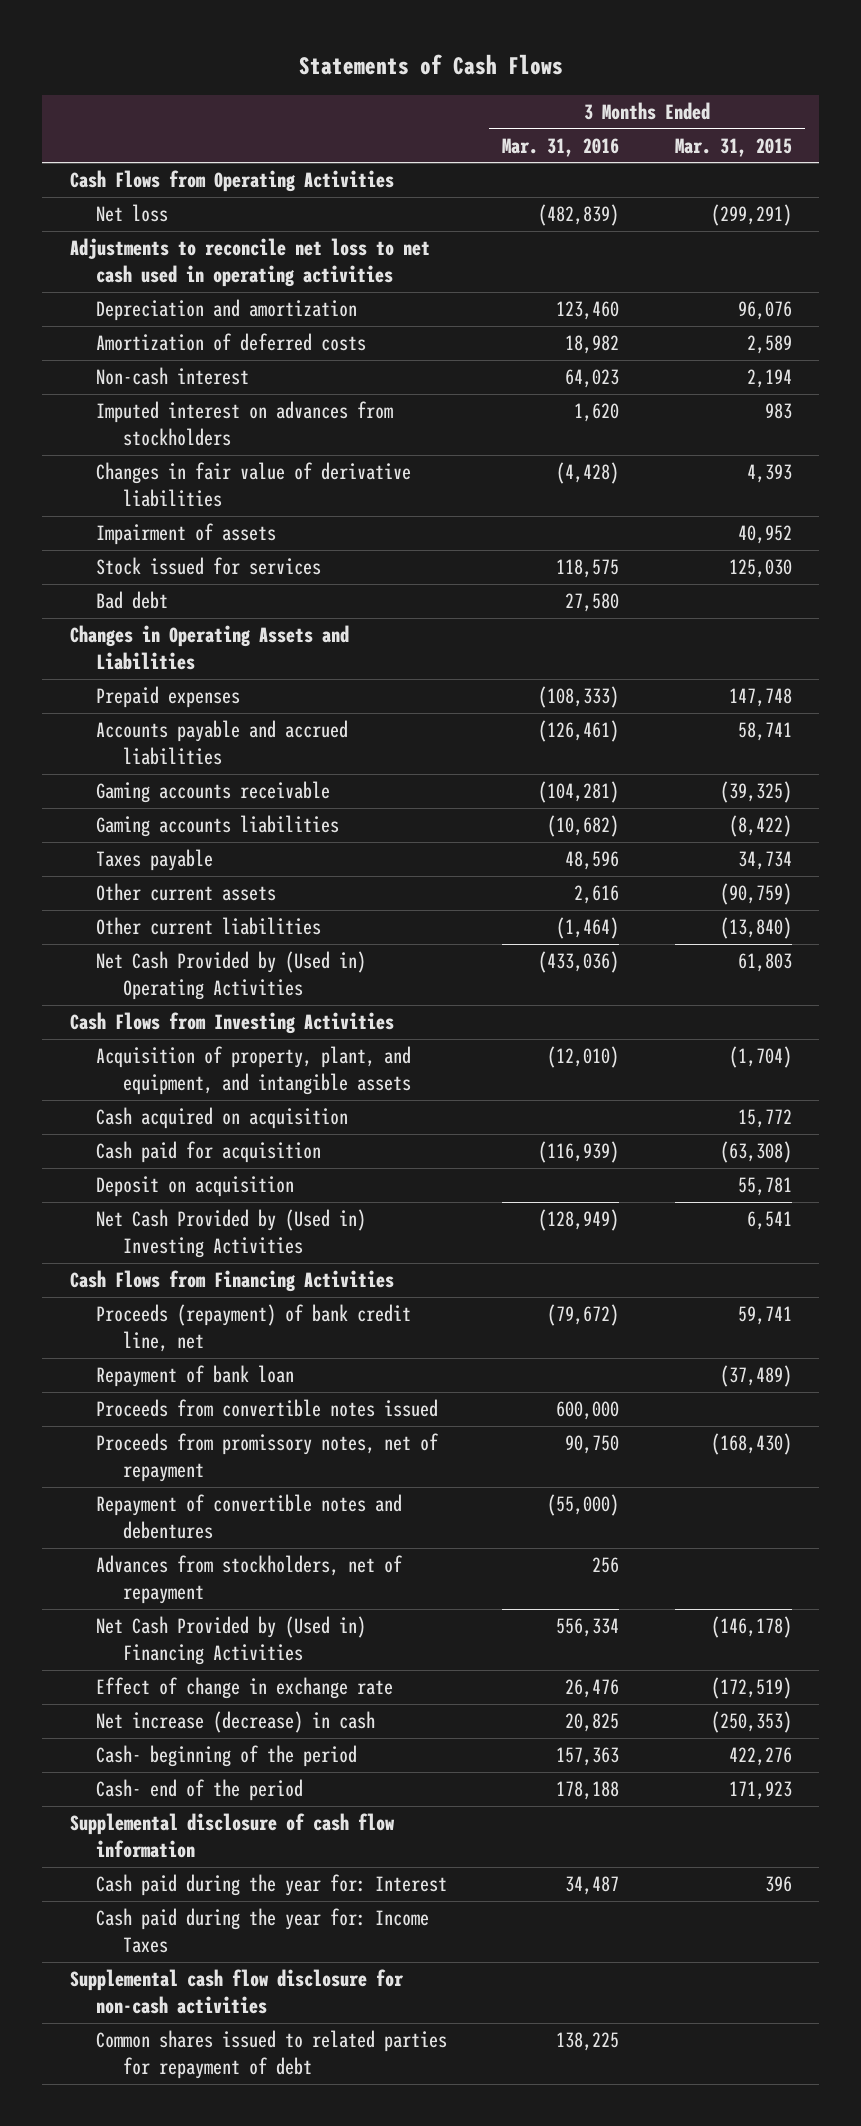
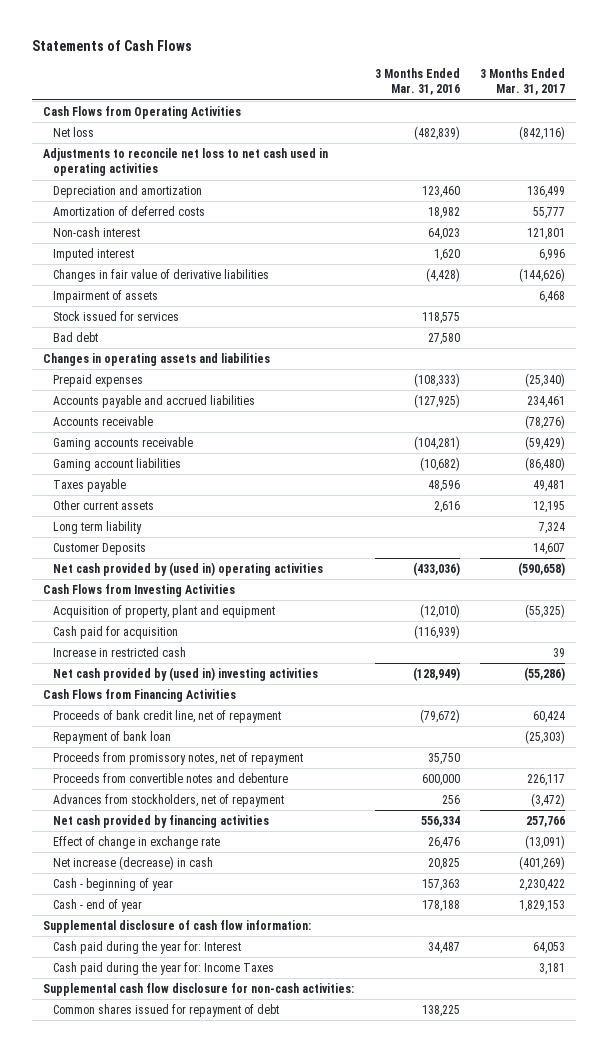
[674,137,792,157] Mar. 31, 2015 -> none
none -> [480,68,566,96] 3 Months Ended Mar. 31, 2017
[96,401,394,446] Imputed interest on advances from stockholders -> [52,247,134,261] Imputed interest
[69,625,349,670] Changes in Operating Assets and Liabilities -> [42,352,270,366] Changes in operating assets and liabilities
[538,720,620,743] (126,461) -> [413,393,460,408] (127,925)
none -> [52,415,153,426] Accounts receivable
[96,815,340,838] Gaming accounts liabilities -> [52,457,181,471] Gaming account liabilities
[96,917,322,936] Other current liabilities -> none
none -> [52,520,142,534] Long term liability
none -> [52,542,146,555] Customer Deposits
[96,951,367,1000] Net Cash Provided by (Used in) Operating Activities -> [52,561,323,576] Net cash provided by (used in) operating activities
[96,1107,349,1130] Cash acquired on acquisition -> none
[96,1046,412,1095] Acquisition of property, plant, and equipment, and intangible assets -> [52,604,275,618] Acquisition of property, plant and equipment
[96,1176,295,1198] Deposit on acquisition -> none
none -> [52,646,186,657] Increase in restricted cash
[96,1209,367,1258] Net Cash Provided by (Used in) Investing Activities -> [52,666,318,681] Net cash provided by (used in) investing activities
[96,1304,412,1352] Proceeds (repayment) of bank credit line, net -> [52,709,281,723] Proceeds of bank credit line, net of repayment
[96,1399,439,1418] Proceeds from convertible notes issued -> none
[565,1435,620,1455] 90,750 -> [427,752,460,765] 35,750
[96,1494,403,1539] Repayment of convertible notes and debentures -> [52,772,288,783] Proceeds from convertible notes and debenture
[547,1494,620,1517] (55,000) -> [421,773,460,786] 600,000
[96,1616,367,1665] Net Cash Provided by (Used in) Financing Activities -> [52,814,269,828] Net cash provided by financing activities
[96,1745,358,1768] Cash- beginning of the period -> [52,877,173,891] Cash - beginning of year
[96,1779,304,1802] Cash- end of the period -> [52,898,142,912] Cash - end of year
[69,1813,395,1858] Supplemental disclosure of cash flow information -> [42,919,311,933] Supplemental disclosure of cash flow information:
[69,1969,404,2014] Supplemental cash flow disclosure for non-cash activities -> [42,982,354,996] Supplemental cash flow disclosure for non-cash activities:
[96,2030,448,2079] Common shares issued to related parties for repayment of debt -> [52,1003,279,1017] Common shares issued for repayment of debt

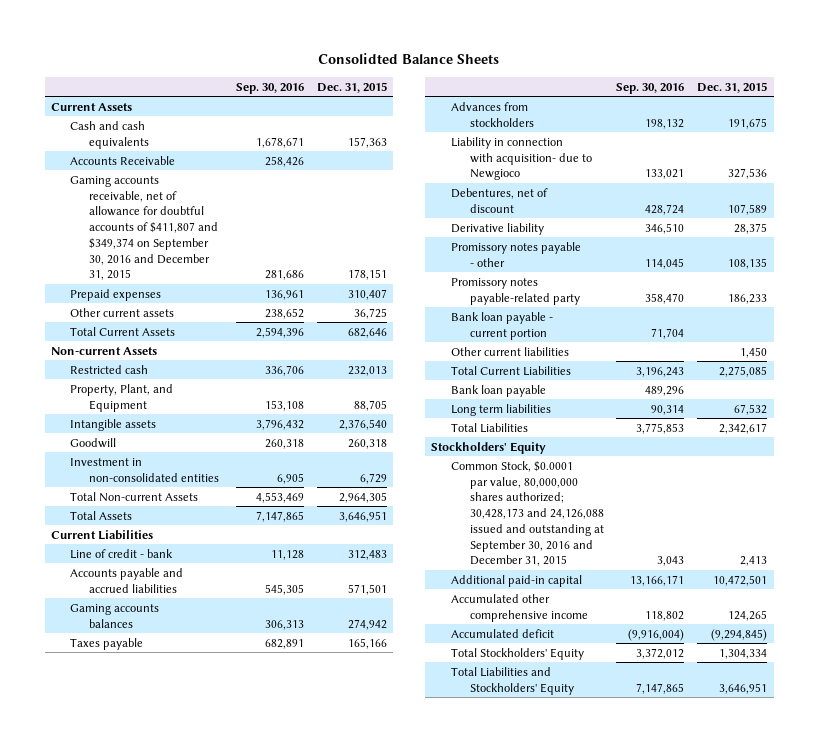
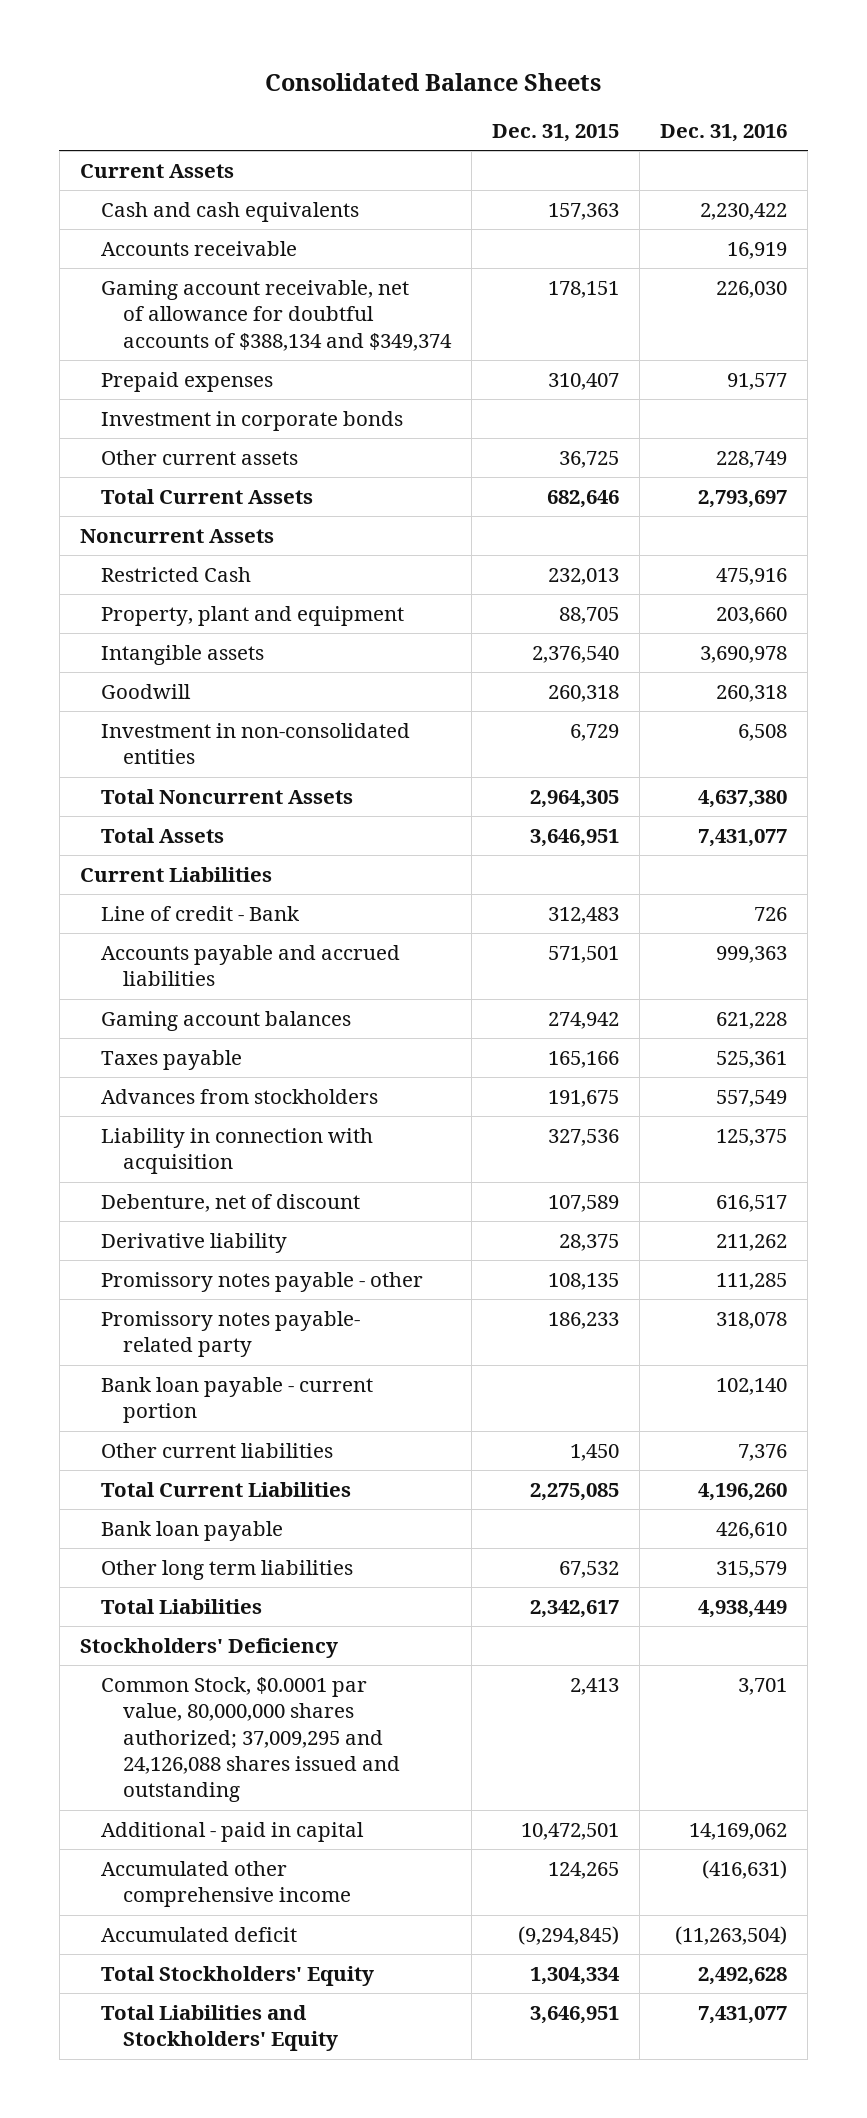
[318,53,500,65] Consolidted Balance Sheets -> [265,72,602,91] Consolidated Balance Sheets
[235,82,304,94] Sep. 30, 2016 -> none
none -> [659,124,787,143] Dec. 31, 2016
[70,155,176,165] Accounts Receivable -> [101,240,298,256] Accounts receivable
[70,175,219,281] Gaming accounts receivable, net of allowance for doubtful accounts of $411,807 and $349,374 on September 30, 2016 and December 31, 2015 -> [101,279,452,351] Gaming account receivable, net of allowance for doubtful accounts of $388,134 and $349,374
none -> [101,410,404,431] Investment in corporate bonds
[50,346,157,355] Non-current Assets -> [79,528,274,543] Noncurrent Assets
[70,364,149,374] Restricted cash -> [101,566,252,582] Restricted Cash
[70,383,174,412] Property, Plant, and Equipment -> [101,605,405,626] Property, plant and equipment
[70,491,199,502] Total Non-current Assets -> [101,788,354,804] Total Noncurrent Assets
[70,548,174,559] Line of credit - bank -> [101,905,301,921] Line of credit - Bank
[70,603,160,628] Gaming accounts balances -> [101,1010,352,1031] Gaming account balances
[450,136,592,181] Liability in connection with acquisition- due to Newgioco -> [101,1127,374,1175] Liability in connection with acquisition
[450,187,548,213] Debentures, net of discount -> [101,1193,361,1212] Debenture, net of discount
[450,277,580,305] Promissory notes payable-related party -> [101,1310,361,1358] Promissory notes payable- related party
[450,403,551,416] Long term liabilities -> [101,1559,354,1580] Other long term liabilities
[431,441,547,454] Stockholders' Equity -> [79,1637,338,1658] Stockholders' Deficiency
[450,460,604,567] Common Stock, $0.0001 par value, 80,000,000 shares authorized; 30,428,173 and 24,126,088 issued and outstanding at September 30, 2016 and December 31, 2015 -> [101,1676,400,1803] Common Stock, $0.0001 par value, 80,000,000 shares authorized; 37,009,295 and 24,126,088 shares issued and outstanding
[450,574,582,587] Additional paid-in capital -> [101,1821,365,1842] Additional - paid in capital

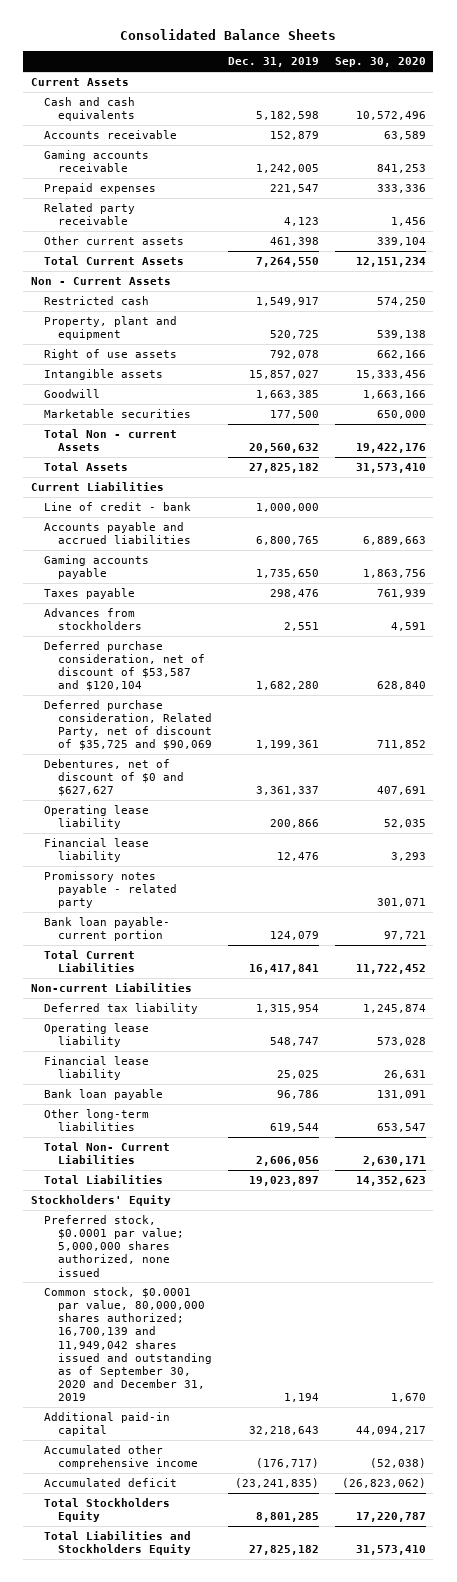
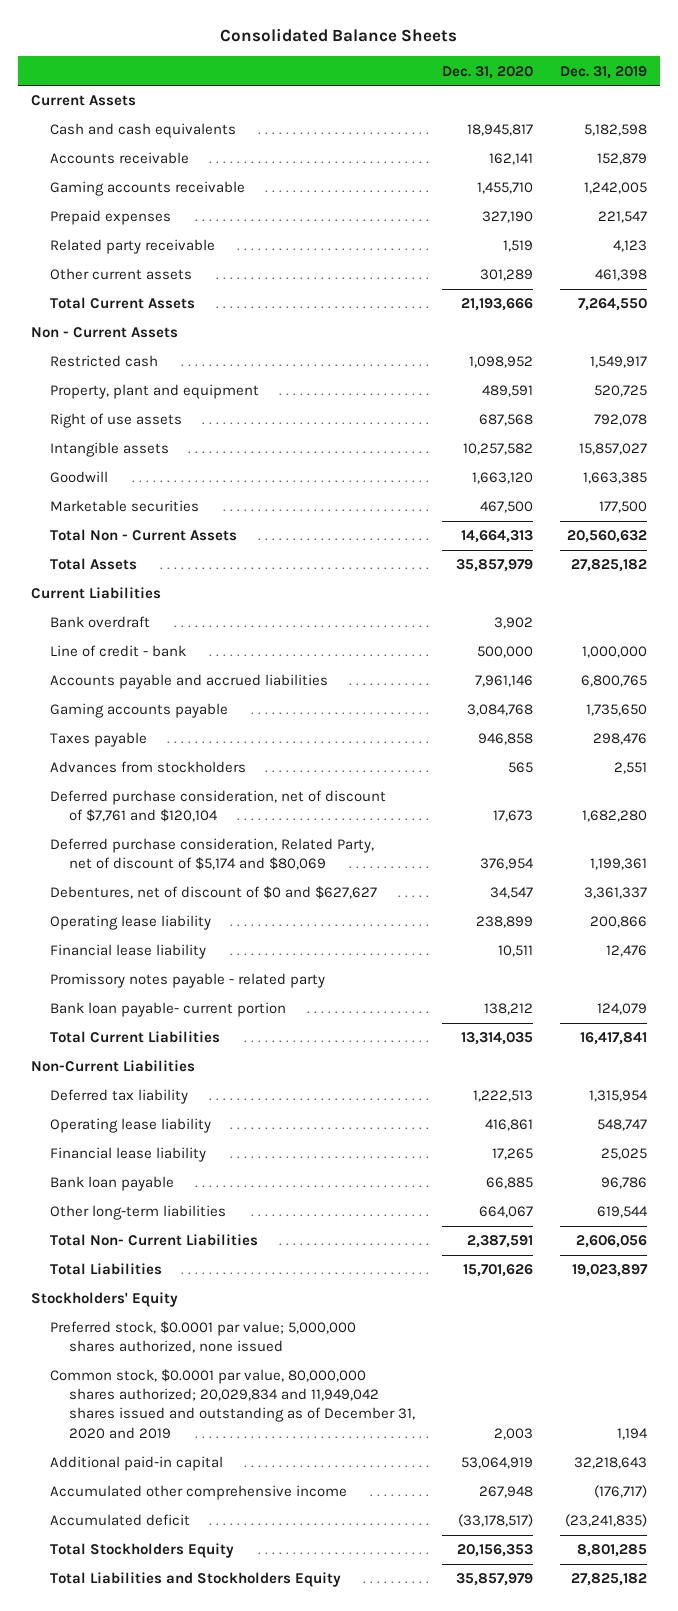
[334,57,426,68] Sep. 30, 2020 -> none
none -> [441,65,533,79] Dec. 31, 2020
[44,428,178,452] Total Non - current Assets -> [50,529,238,542] Total Non - Current Assets
none -> [50,616,151,629] Bank overdraft
[44,640,205,692] Deferred purchase consideration, net of discount of $53,587 and $120,104 -> [50,790,387,823] Deferred purchase consideration, net of discount of $7,761 and $120,104
[44,699,212,751] Deferred purchase consideration, Related Party, net of discount of $35,725 and $90,069 -> [50,838,375,871] Deferred purchase consideration, Related Party, net of discount of $5,174 and $80,069
[31,982,193,992] Non-current Liabilities -> [31,1060,196,1073] Non-Current Liabilities
[44,1286,212,1402] Common stock, $0.0001 par value, 80,000,000 shares authorized; 16,700,139 and 11,949,042 shares issued and outstanding as of September 30, 2020 and December 31, 2019 -> [50,1369,416,1439] Common stock, $0.0001 par value, 80,000,000 shares authorized; 20,029,834 and 11,949,042 shares issued and outstanding as of December 31, 2020 and 2019

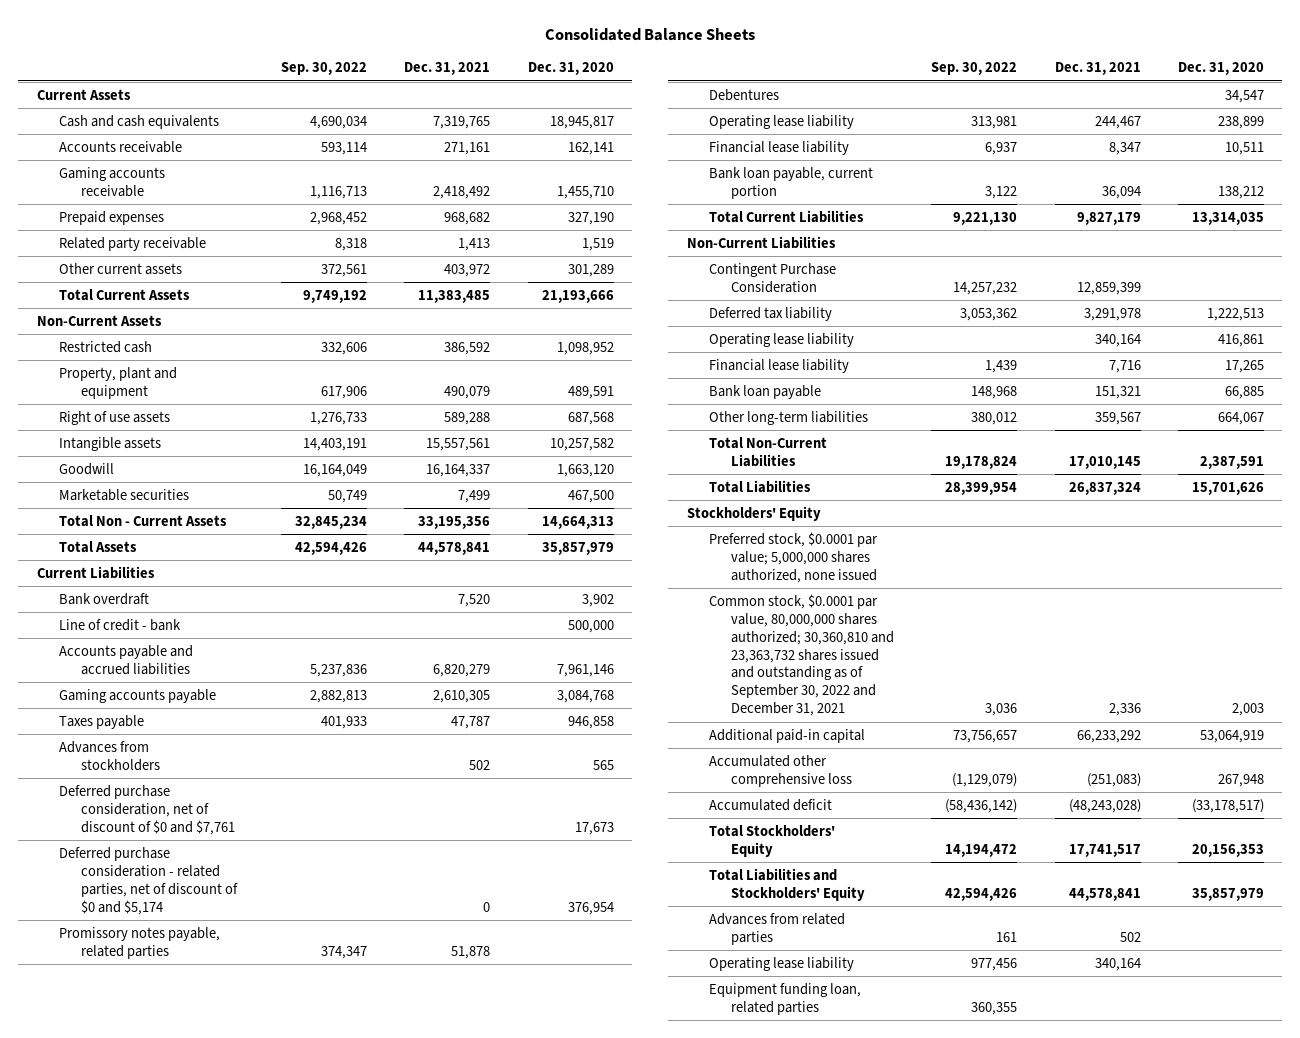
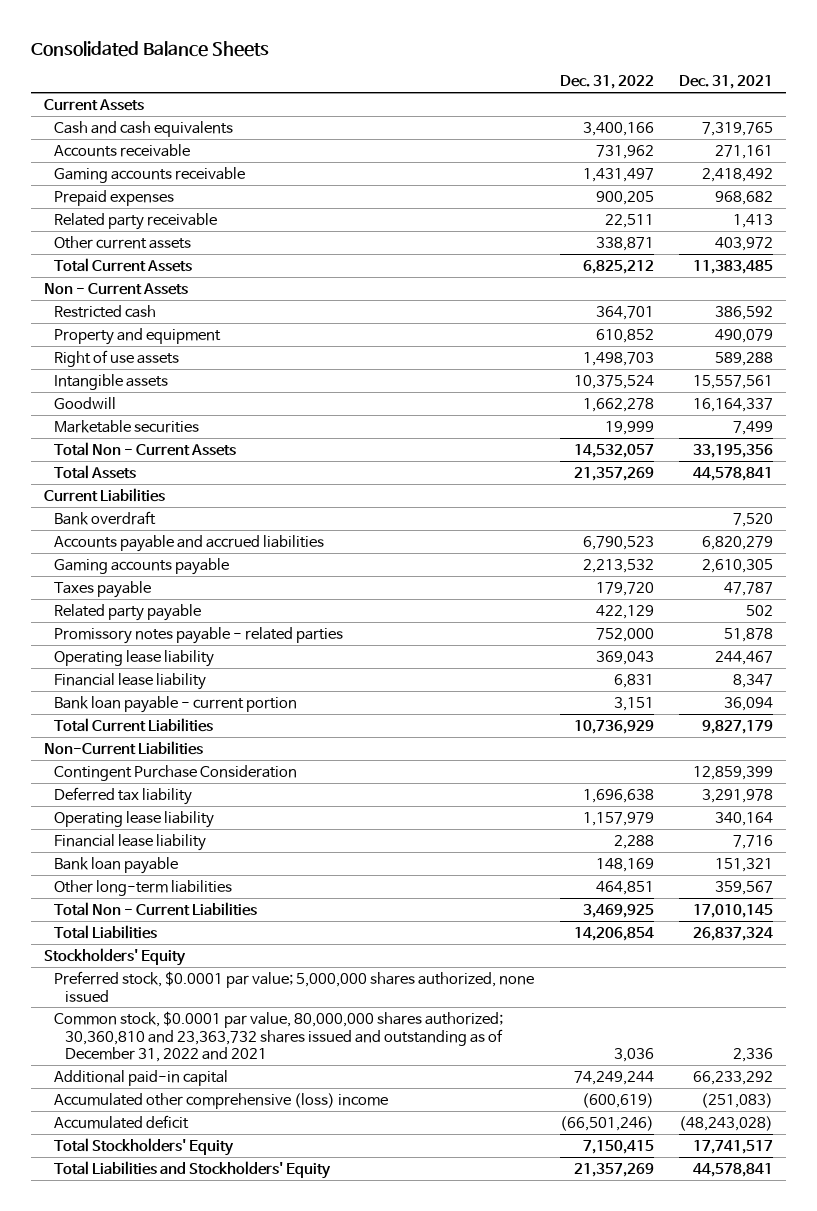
[281,62,368,76] Sep. 30, 2022 -> none
[527,62,614,76] Dec. 31, 2020 -> none
none -> [559,75,654,90] Dec. 31, 2022
[36,314,162,326] Non-Current Assets -> [43,282,188,295] Non - Current Assets
[58,366,177,399] Property, plant and equipment -> [54,327,222,345] Property and equipment
[58,618,181,631] Line of credit - bank -> none
[58,740,161,771] Advances from stockholders -> none
[58,784,236,835] Deferred purchase consideration, net of discount of $0 and $7,761 -> none
[58,846,239,915] Deferred purchase consideration - related parties, net of discount of $0 and $5,174 -> none
[708,88,779,101] Debentures -> none
none -> [54,603,202,621] Related party payable
[58,926,220,959] Promissory notes payable, related parties -> [54,626,344,644] Promissory notes payable - related parties
[708,166,873,199] Bank loan payable, current portion -> [54,695,298,713] Bank loan payable - current portion
[708,436,827,467] Total Non-Current Liabilities -> [54,901,258,916] Total Non - Current Liabilities
[708,593,895,717] Common stock, $0.0001 par value, 80,000,000 shares authorized; 30,360,810 and 23,363,732 shares issued and outstanding as of September 30, 2022 and December 31, 2021 -> [54,1010,504,1063] Common stock, $0.0001 par value, 80,000,000 shares authorized; 30,360,810 and 23,363,732 shares issued and outstanding as of December 31, 2022 and 2021
[708,754,853,787] Accumulated other comprehensive loss -> [54,1092,389,1109] Accumulated other comprehensive (loss) income
[708,912,845,945] Advances from related parties -> none
[708,956,854,971] Operating lease liability -> none
[708,982,861,1015] Equipment funding loan, related parties -> none

